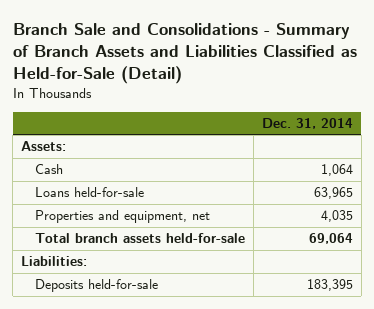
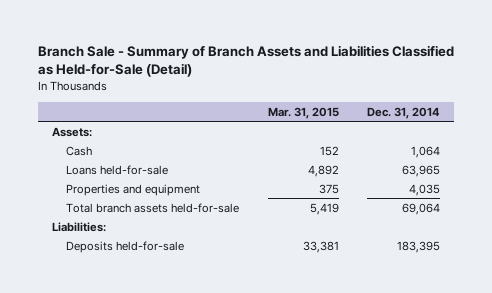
[12,22,357,84] Branch Sale and Consolidations - Summary of Branch Assets and Liabilities Classified as Held-for-Sale (Detail) -> [37,44,454,78] Branch Sale - Summary of Branch Assets and Liabilities Classified as Held-for-Sale (Detail)
none -> [267,106,339,119] Mar. 31, 2015
[34,210,210,224] Properties and equipment, net -> [66,183,201,196] Properties and equipment

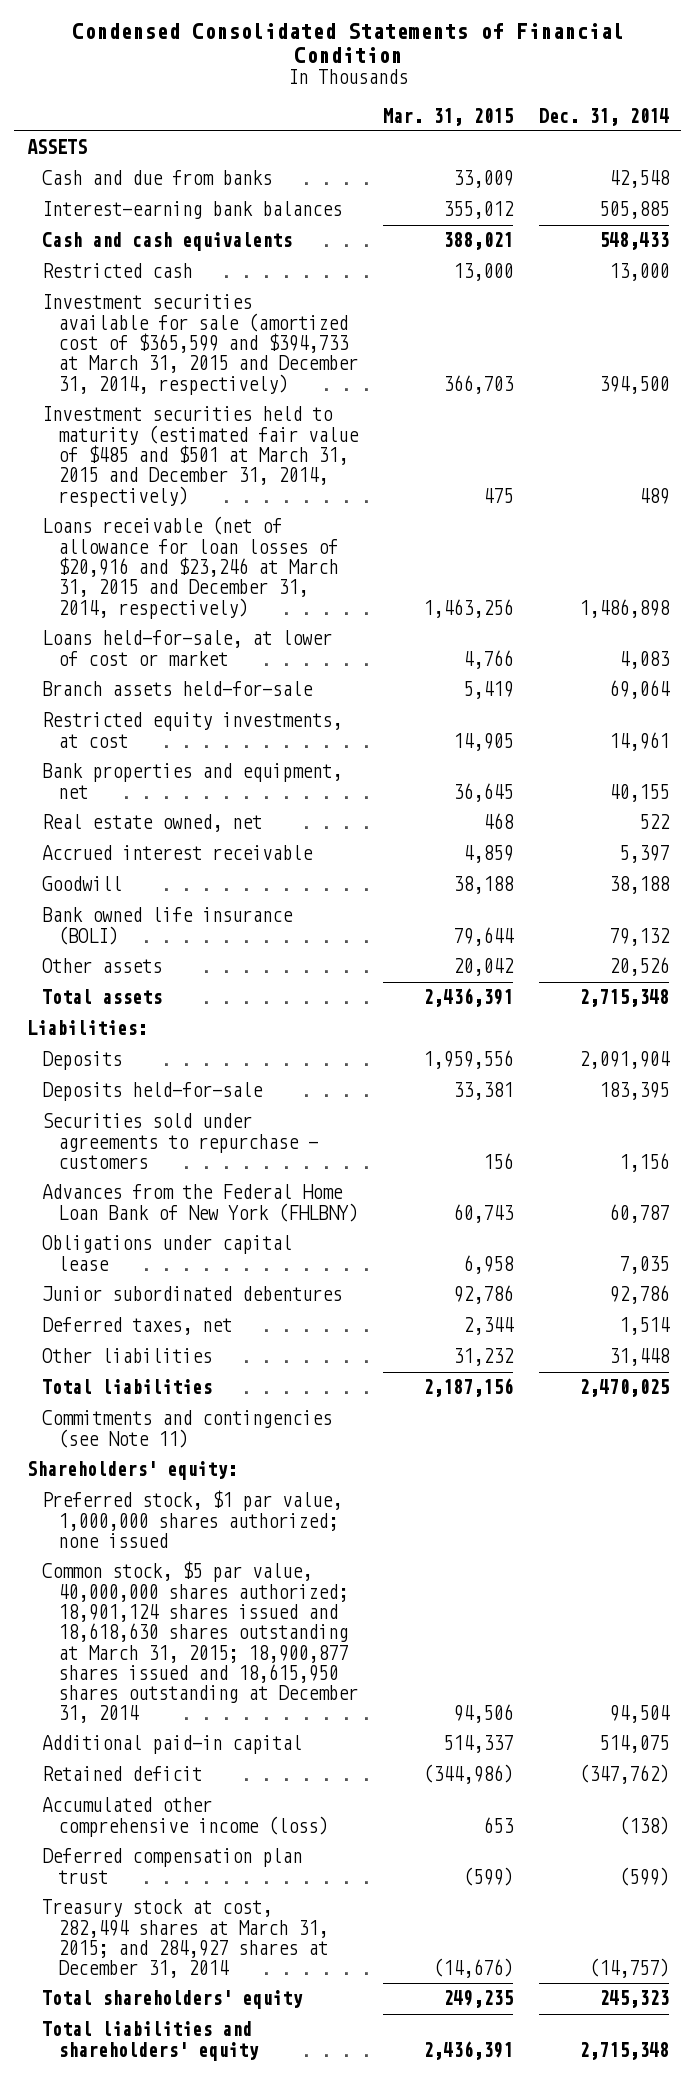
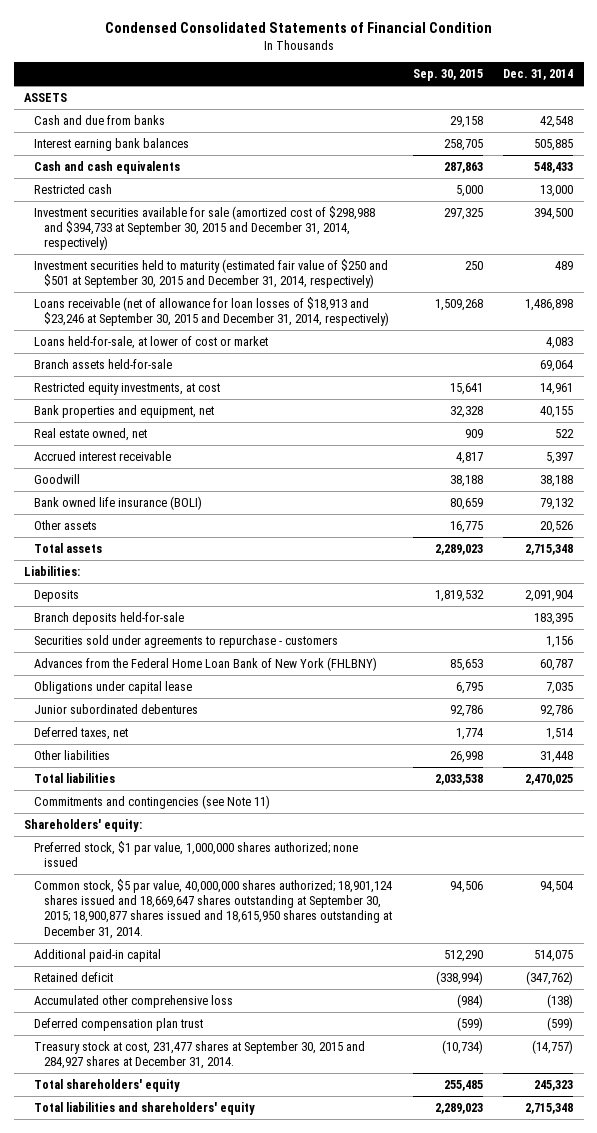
[383,107,514,126] Mar. 31, 2015 -> none
none -> [412,69,483,82] Sep. 30, 2015
[42,201,343,220] Interest-earning bank balances -> [33,137,189,151] Interest earning bank balances
[42,294,358,395] Investment securities available for sale (amortized cost of $365,599 and $394,733 at March 31, 2015 and December 31, 2014, respectively) -> [33,205,375,251] Investment securities available for sale (amortized cost of $298,988 and $394,733 at September 30, 2015 and December 31, 2014, respectively)
[42,406,359,507] Investment securities held to maturity (estimated fair value of $485 and $501 at March 31, 2015 and December 31, 2014, respectively) -> [33,258,388,289] Investment securities held to maturity (estimated fair value of $250 and $501 at September 30, 2015 and December 31, 2014, respectively)
[42,516,338,619] Loans receivable (net of allowance for loan losses of $20,916 and $23,246 at March 31, 2015 and December 31, 2014, respectively) -> [33,296,389,327] Loans receivable (net of allowance for loan losses of $18,913 and $23,246 at September 30, 2015 and December 31, 2014, respectively)
[42,1082,264,1102] Deposits held-for-sale -> [33,611,184,625] Branch deposits held-for-sale
[42,1561,358,1724] Common stock, $5 par value, 40,000,000 shares authorized; 18,901,124 shares issued and 18,618,630 shares outstanding at March 31, 2015; 18,900,877 shares issued and 18,615,950 shares outstanding at December 31, 2014 -> [33,878,392,939] Common stock, $5 par value, 40,000,000 shares authorized; 18,901,124 shares issued and 18,669,647 shares outstanding at September 30, 2015; 18,900,877 shares issued and 18,615,950 shares outstanding at December 31, 2014.
[42,1797,328,1837] Accumulated other comprehensive income (loss) -> [33,994,233,1008] Accumulated other comprehensive loss
[42,1899,328,1979] Treasury stock at cost, 282,494 shares at March 31, 2015; and 284,927 shares at December 31, 2014 -> [33,1040,365,1070] Treasury stock at cost, 231,477 shares at September 30, 2015 and 284,927 shares at December 31, 2014.

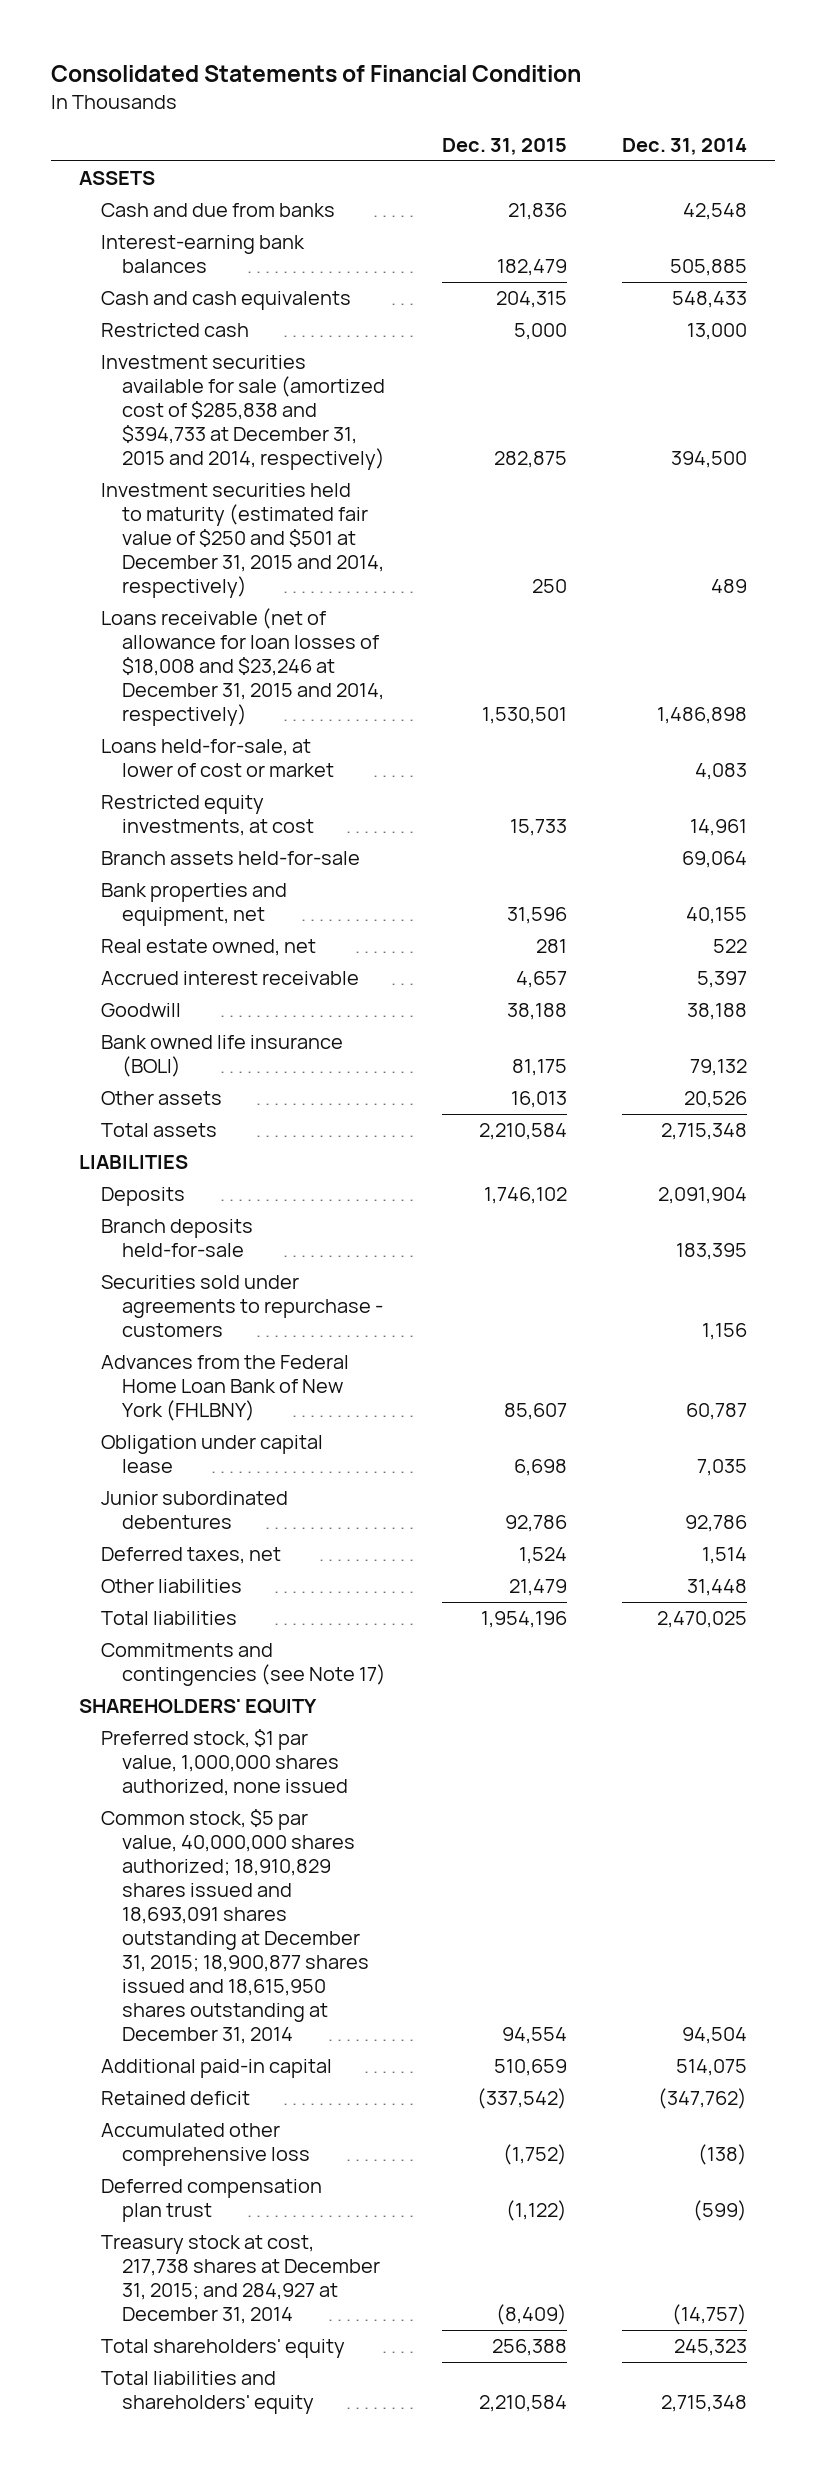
[104,22,492,34] Condensed Consolidated Statements of Financial Condition -> [51,65,582,83] Consolidated Statements of Financial Condition
[412,69,483,82] Sep. 30, 2015 -> none
none -> [441,137,567,155] Dec. 31, 2015
[33,137,189,151] Interest earning bank balances -> [100,235,305,274] Interest-earning bank balances
[33,205,375,251] Investment securities available for sale (amortized cost of $298,988 and $394,733 at September 30, 2015 and December 31, 2014, respectively) -> [100,355,385,471] Investment securities available for sale (amortized cost of $285,838 and $394,733 at December 31, 2015 and 2014, respectively)
[33,258,388,289] Investment securities held to maturity (estimated fair value of $250 and $501 at September 30, 2015 and December 31, 2014, respectively) -> [100,483,384,599] Investment securities held to maturity (estimated fair value of $250 and $501 at December 31, 2015 and 2014, respectively)
[33,296,389,327] Loans receivable (net of allowance for loan losses of $18,913 and $23,246 at September 30, 2015 and December 31, 2014, respectively) -> [100,608,384,727] Loans receivable (net of allowance for loan losses of $18,008 and $23,246 at December 31, 2015 and 2014, respectively)
[33,358,172,369] Branch assets held-for-sale -> [100,851,360,866] Branch assets held-for-sale
[23,565,80,576] Liabilities: -> [79,1155,189,1170] LIABILITIES
[33,680,192,694] Obligations under capital lease -> [100,1435,323,1474] Obligation under capital lease
[33,794,270,809] Commitments and contingencies (see Note 11) -> [100,1643,386,1687] Commitments and contingencies (see Note 17)
[23,818,142,832] Shareholders' equity: -> [79,1699,318,1715] SHAREHOLDERS' EQUITY
[33,840,358,868] Preferred stock, $1 par value, 1,000,000 shares authorized; none issued -> [100,1729,348,1797] Preferred stock, $1 par value, 1,000,000 shares authorized, none issued
[33,878,392,939] Common stock, $5 par value, 40,000,000 shares authorized; 18,901,124 shares issued and 18,669,647 shares outstanding at September 30, 2015; 18,900,877 shares issued and 18,615,950 shares outstanding at December 31, 2014. -> [100,1809,369,2045] Common stock, $5 par value, 40,000,000 shares authorized; 18,910,829 shares issued and 18,693,091 shares outstanding at December 31, 2015; 18,900,877 shares issued and 18,615,950 shares outstanding at December 31, 2014
[33,1040,365,1070] Treasury stock at cost, 231,477 shares at September 30, 2015 and 284,927 shares at December 31, 2014. -> [100,2235,380,2325] Treasury stock at cost, 217,738 shares at December 31, 2015; and 284,927 at December 31, 2014

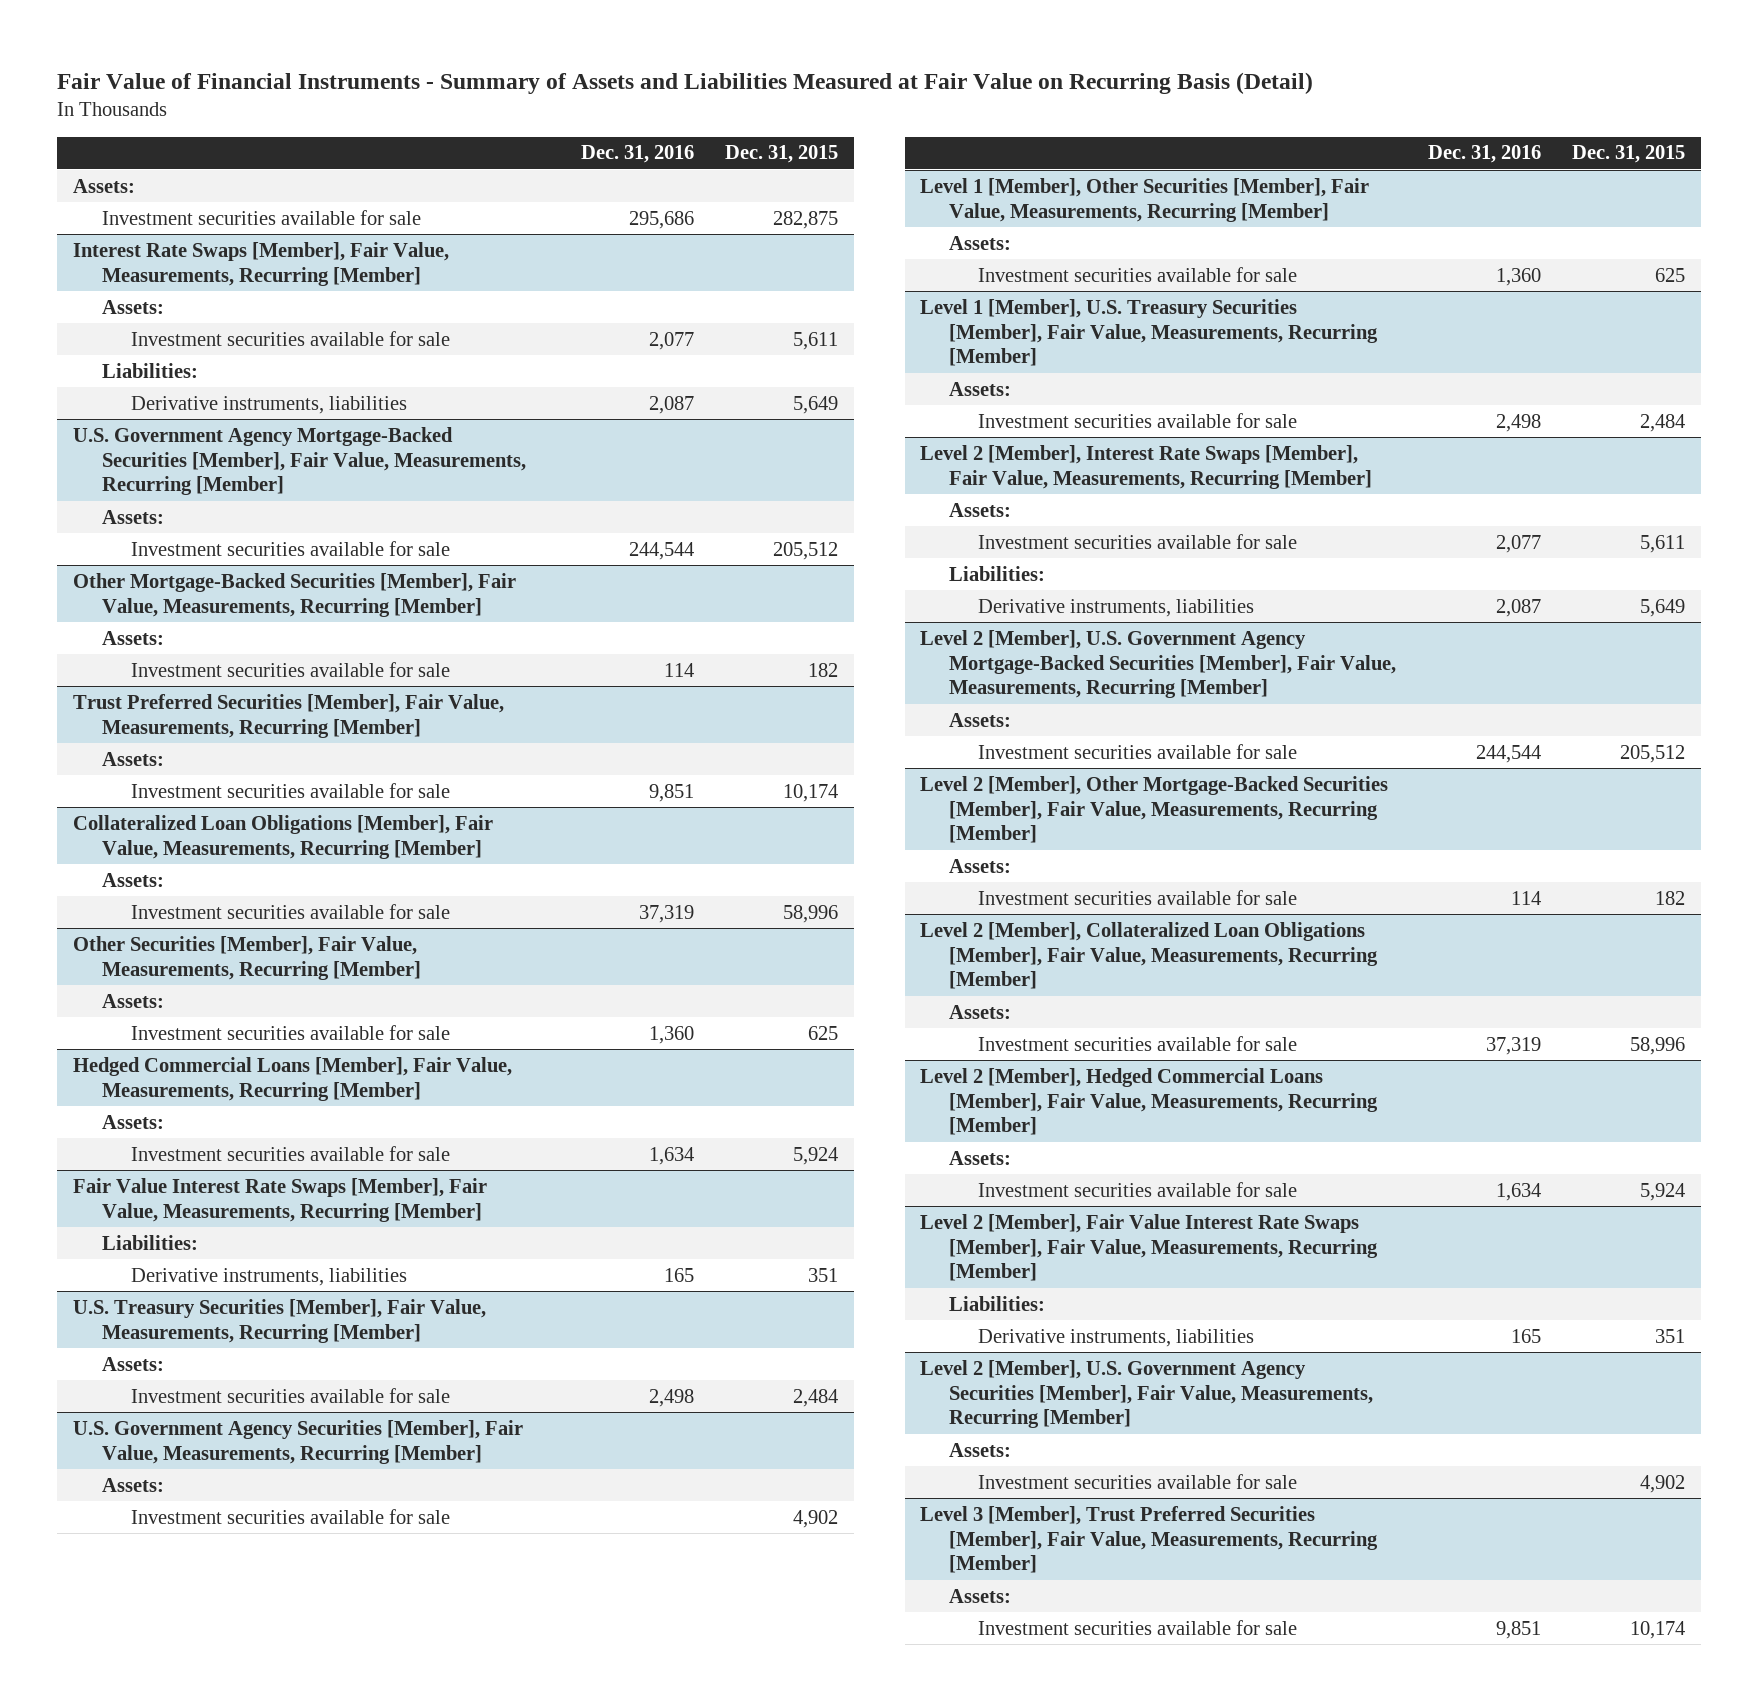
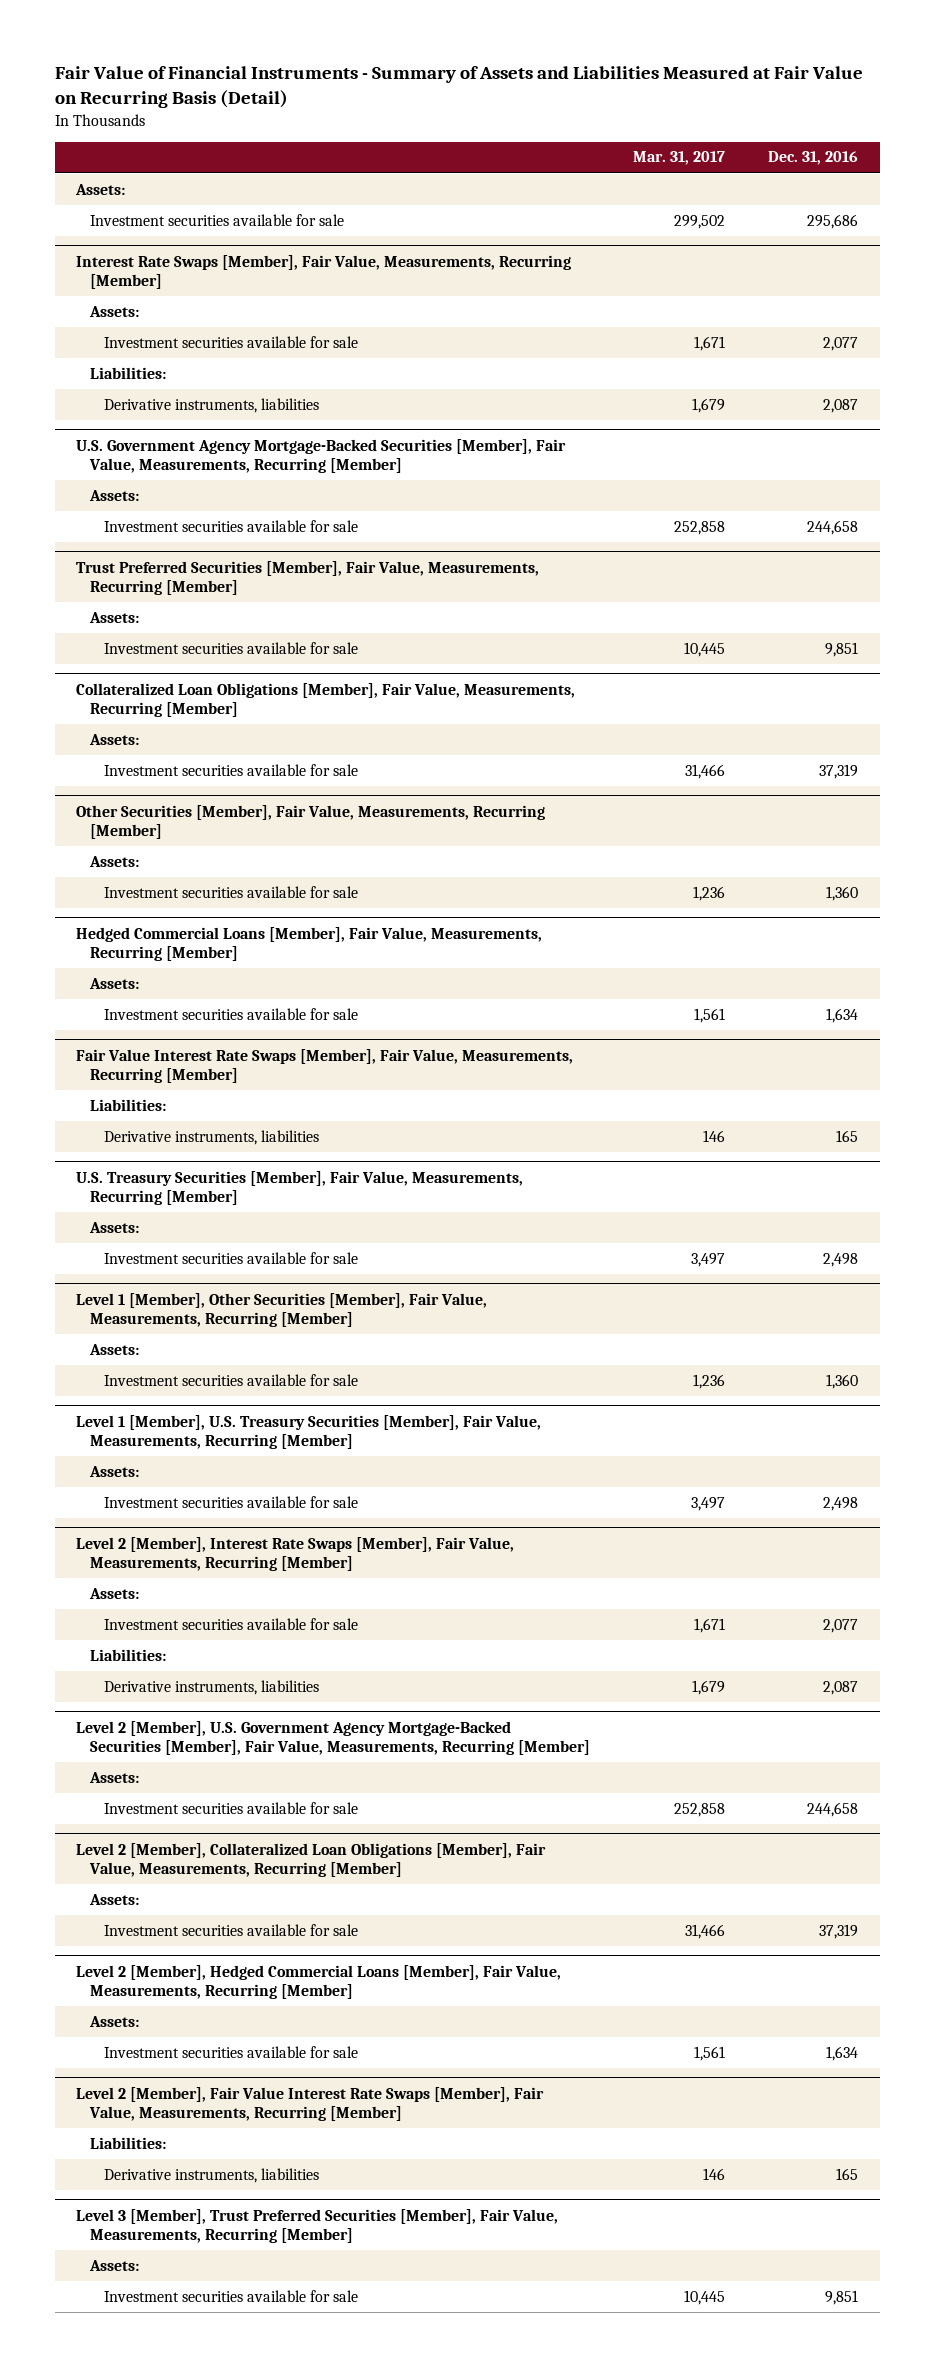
[724,145,838,164] Dec. 31, 2015 -> none
none -> [633,151,726,166] Mar. 31, 2017
[73,572,517,617] Other Mortgage-Backed Securities [Member], Fair Value, Measurements, Recurring [Member] -> none
[102,630,165,645] Assets: -> none
[131,661,451,677] Investment securities available for sale -> none
[628,541,694,560] 244,544 -> [807,519,859,535] 244,658
[73,1419,524,1464] U.S. Government Agency Securities [Member], Fair Value, Measurements, Recurring [Member] -> none
[102,1477,165,1492] Assets: -> none
[131,1508,451,1524] Investment securities available for sale -> none
[920,775,1389,844] Level 2 [Member], Other Mortgage-Backed Securities [Member], Fair Value, Measurements, Recurring [Member] -> none
[949,858,1012,873] Assets: -> none
[978,889,1298,905] Investment securities available for sale -> none
[1475,744,1541,763] 244,544 -> [807,1801,859,1817] 244,658
[920,1359,1374,1429] Level 2 [Member], U.S. Government Agency Securities [Member], Fair Value, Measurements, Recurring [Member] -> none
[949,1442,1012,1457] Assets: -> none
[978,1473,1298,1489] Investment securities available for sale -> none

